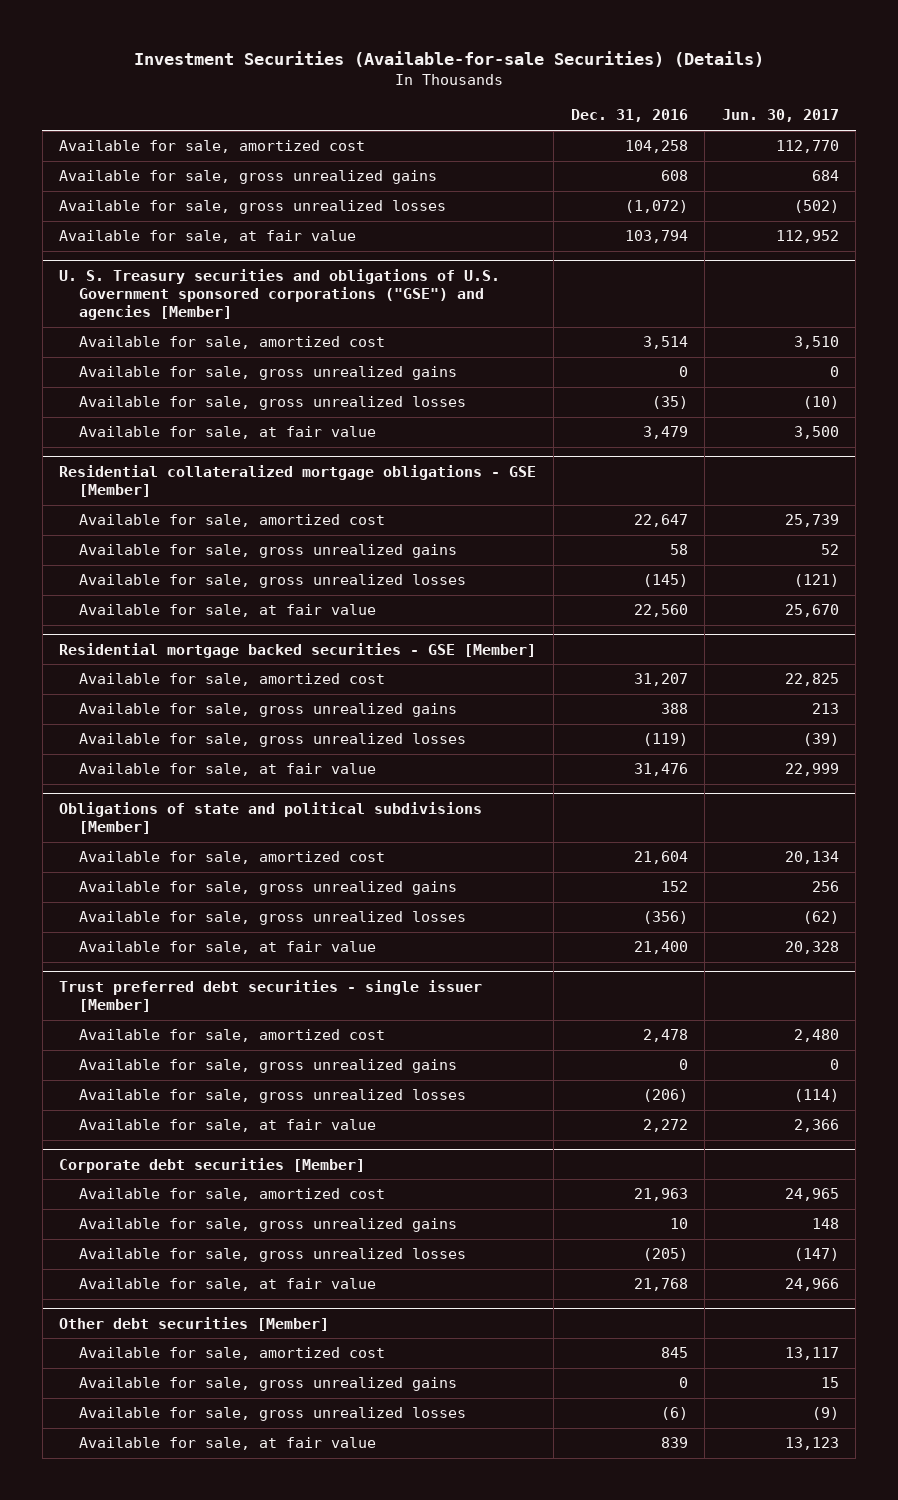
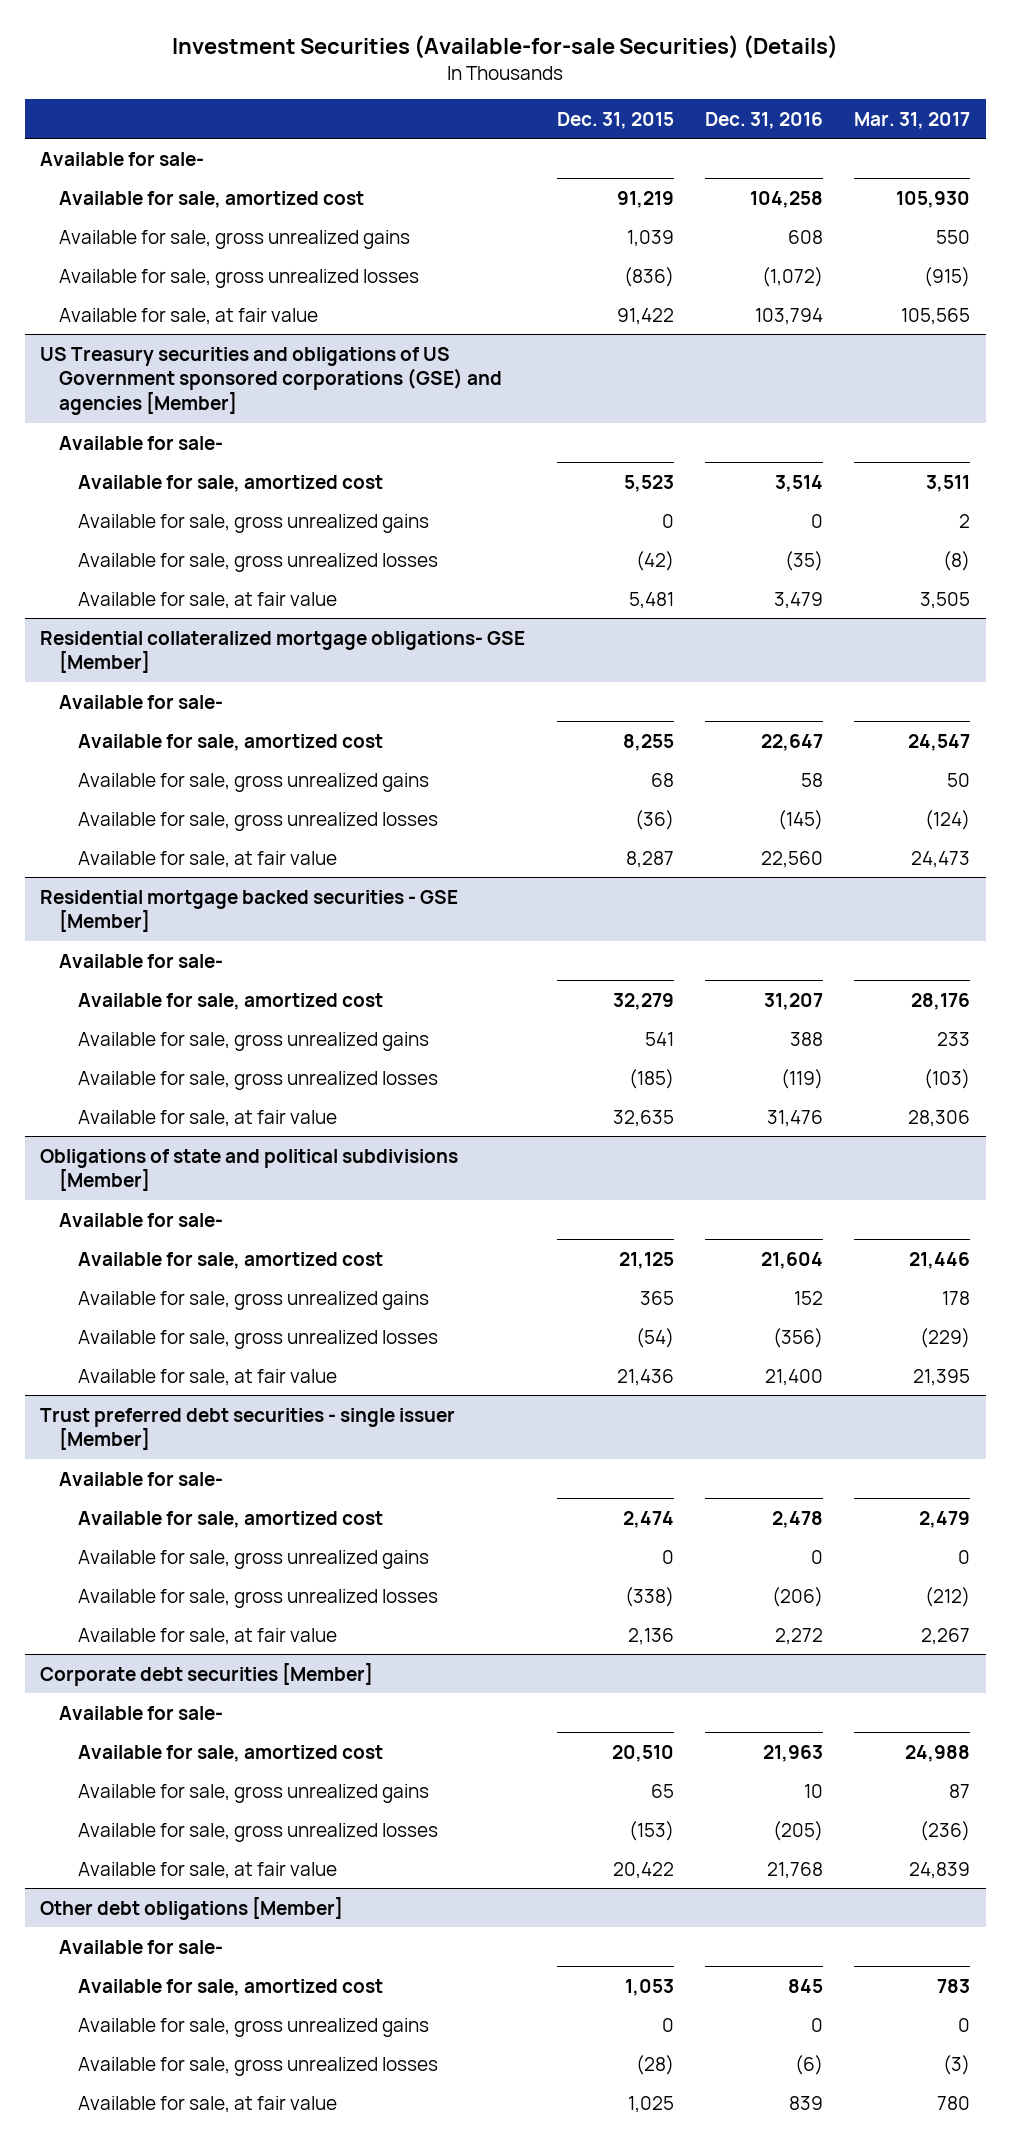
[721,109,839,123] Jun. 30, 2017 -> none
none -> [556,111,674,129] Dec. 31, 2015
none -> [854,111,971,129] Mar. 31, 2017
none -> [40,151,205,166] Available for sale-
[59,268,501,321] U. S. Treasury securities and obligations of U.S. Government sponsored corporations ("GSE") and agencies [Member] -> [40,346,503,416] US Treasury securities and obligations of US Government sponsored corporations (GSE) and agencies [Member]
none -> [59,435,224,450] Available for sale-
[59,464,537,497] Residential collateralized mortgage obligations - GSE [Member] -> [40,630,526,674] Residential collateralized mortgage obligations- GSE [Member]
none -> [59,694,224,709] Available for sale-
none -> [59,953,224,968] Available for sale-
none -> [59,1212,224,1227] Available for sale-
none -> [59,1471,224,1486] Available for sale-
none -> [59,1705,224,1720] Available for sale-
[59,1316,330,1331] Other debt securities [Member] -> [40,1896,344,1920] Other debt obligations [Member]
none -> [59,1939,224,1954] Available for sale-

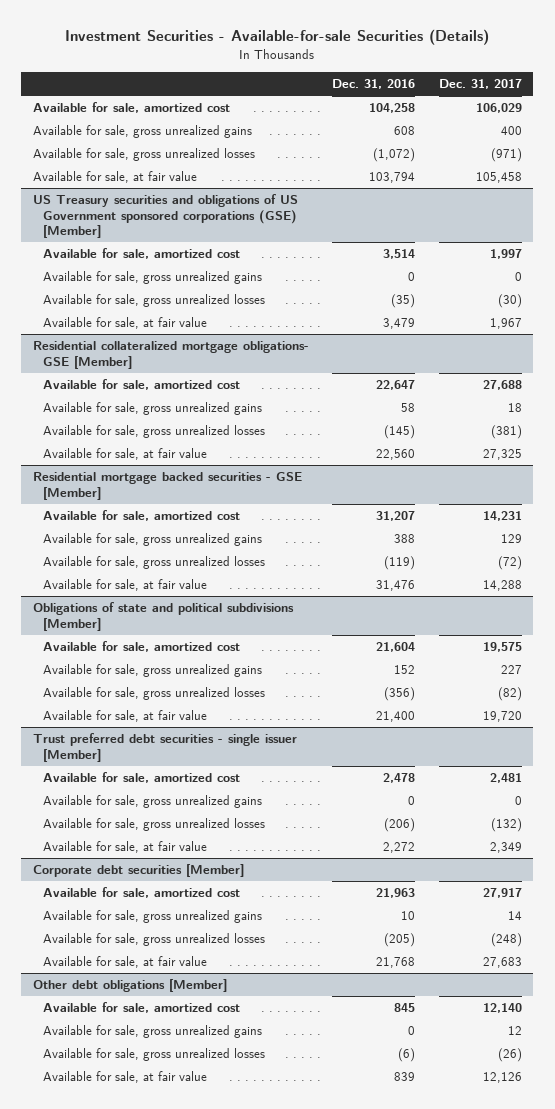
[172,35,839,60] Investment Securities (Available-for-sale Securities) (Details) -> [65,29,490,46] Investment Securities - Available-for-sale Securities (Details)
[556,111,674,129] Dec. 31, 2015 -> none
[854,111,971,129] Mar. 31, 2017 -> none
none -> [438,79,522,90] Dec. 31, 2017
[40,151,205,166] Available for sale- -> none
[59,435,224,450] Available for sale- -> none
[40,346,503,416] US Treasury securities and obligations of US Government sponsored corporations (GSE) and agencies [Member] -> [32,194,298,238] US Treasury securities and obligations of US Government sponsored corporations (GSE) [Member]
[59,694,224,709] Available for sale- -> none
[59,953,224,968] Available for sale- -> none
[59,1212,224,1227] Available for sale- -> none
[59,1471,224,1486] Available for sale- -> none
[59,1705,224,1720] Available for sale- -> none
[59,1939,224,1954] Available for sale- -> none

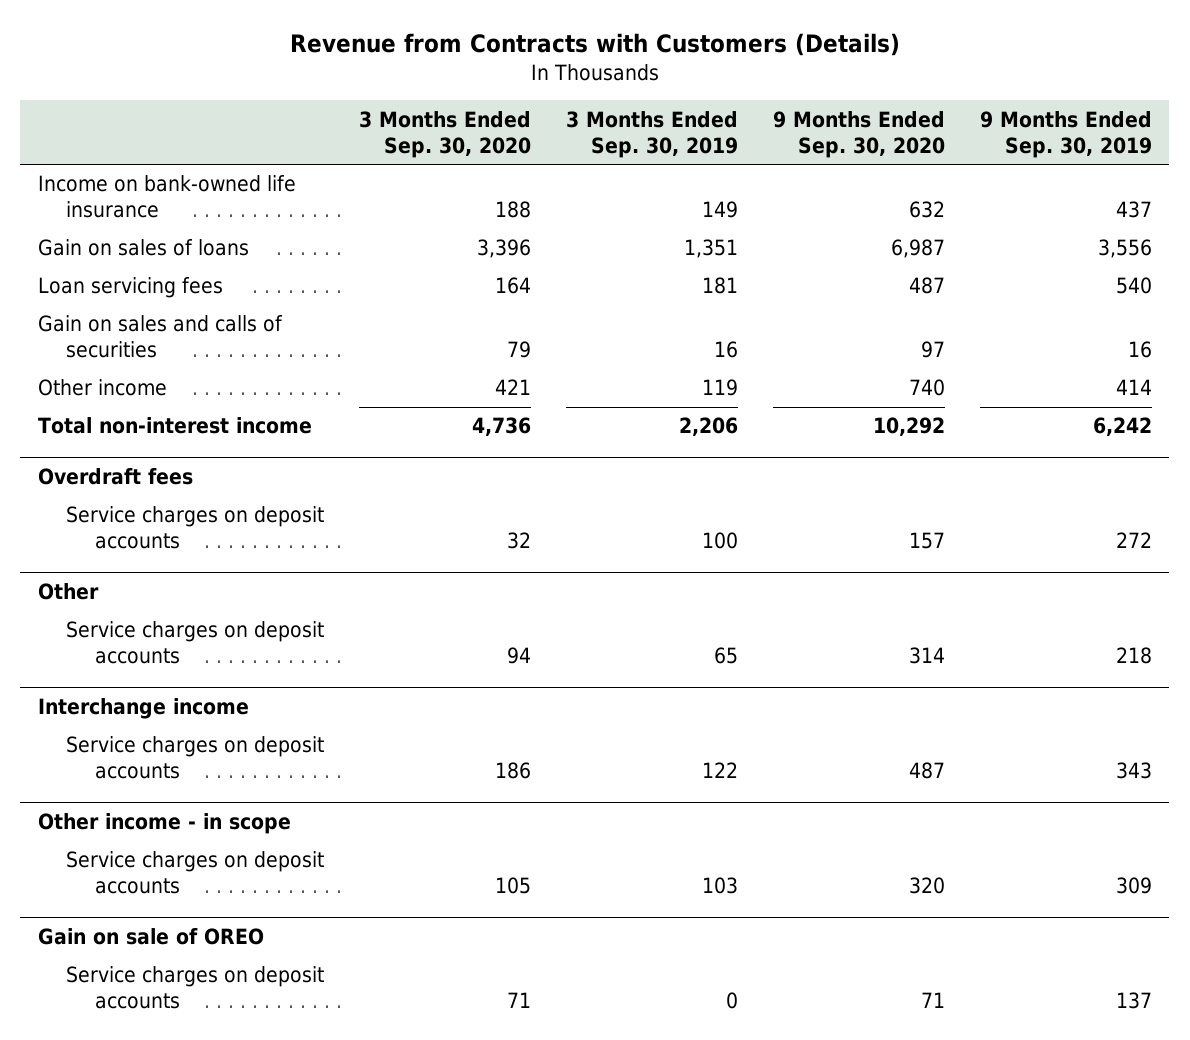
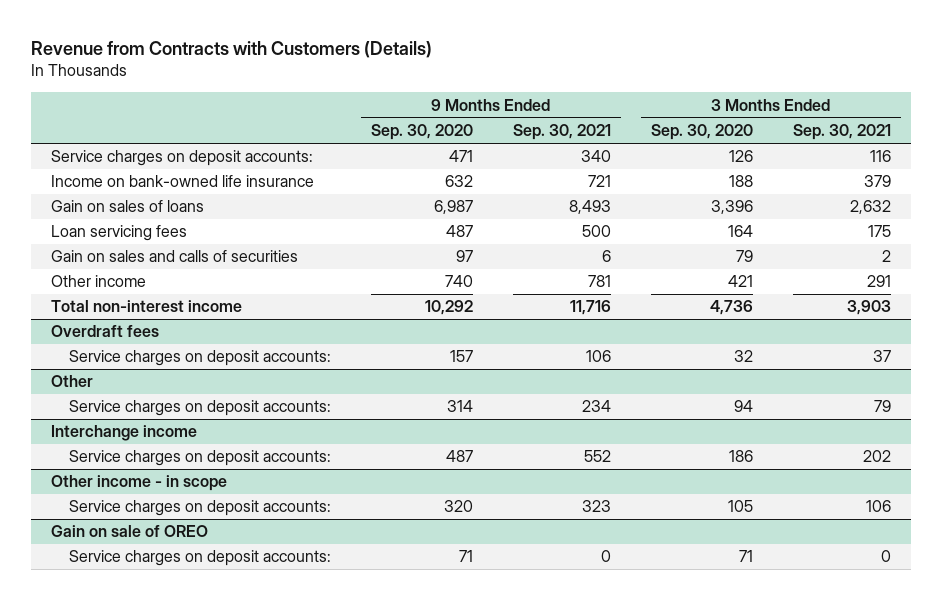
[565,110,738,158] 3 Months Ended Sep. 30, 2019 -> none
[979,110,1152,158] 9 Months Ended Sep. 30, 2019 -> none
none -> [512,124,611,141] Sep. 30, 2021
none -> [792,124,891,141] Sep. 30, 2021
none -> [50,150,313,167] Service charges on deposit accounts:
[66,506,325,550] Service charges on deposit accounts -> [68,350,331,367] Service charges on deposit accounts:
[66,621,325,665] Service charges on deposit accounts -> [68,400,331,417] Service charges on deposit accounts:
[66,736,325,780] Service charges on deposit accounts -> [68,450,331,467] Service charges on deposit accounts:
[66,851,325,895] Service charges on deposit accounts -> [68,500,331,517] Service charges on deposit accounts:
[66,966,325,1010] Service charges on deposit accounts -> [68,550,331,567] Service charges on deposit accounts:

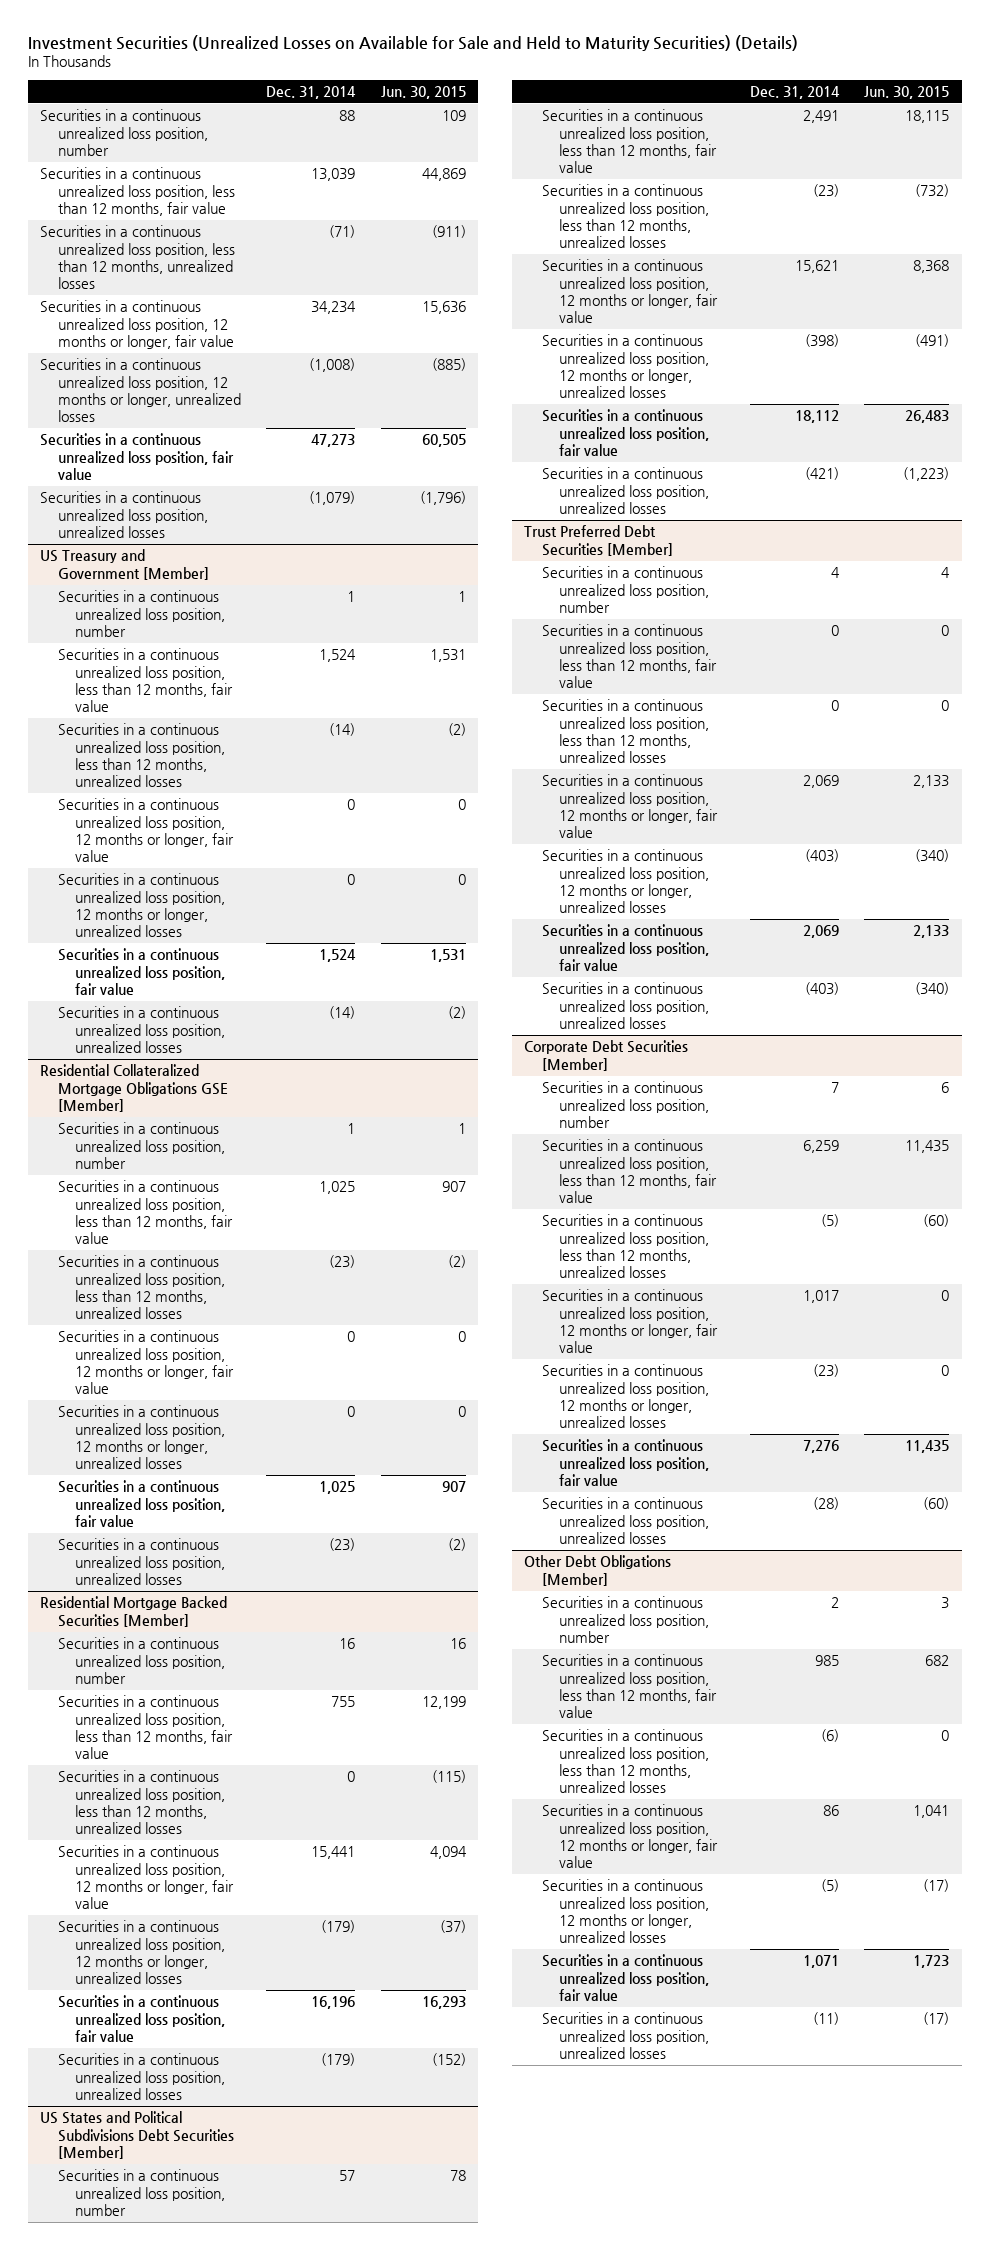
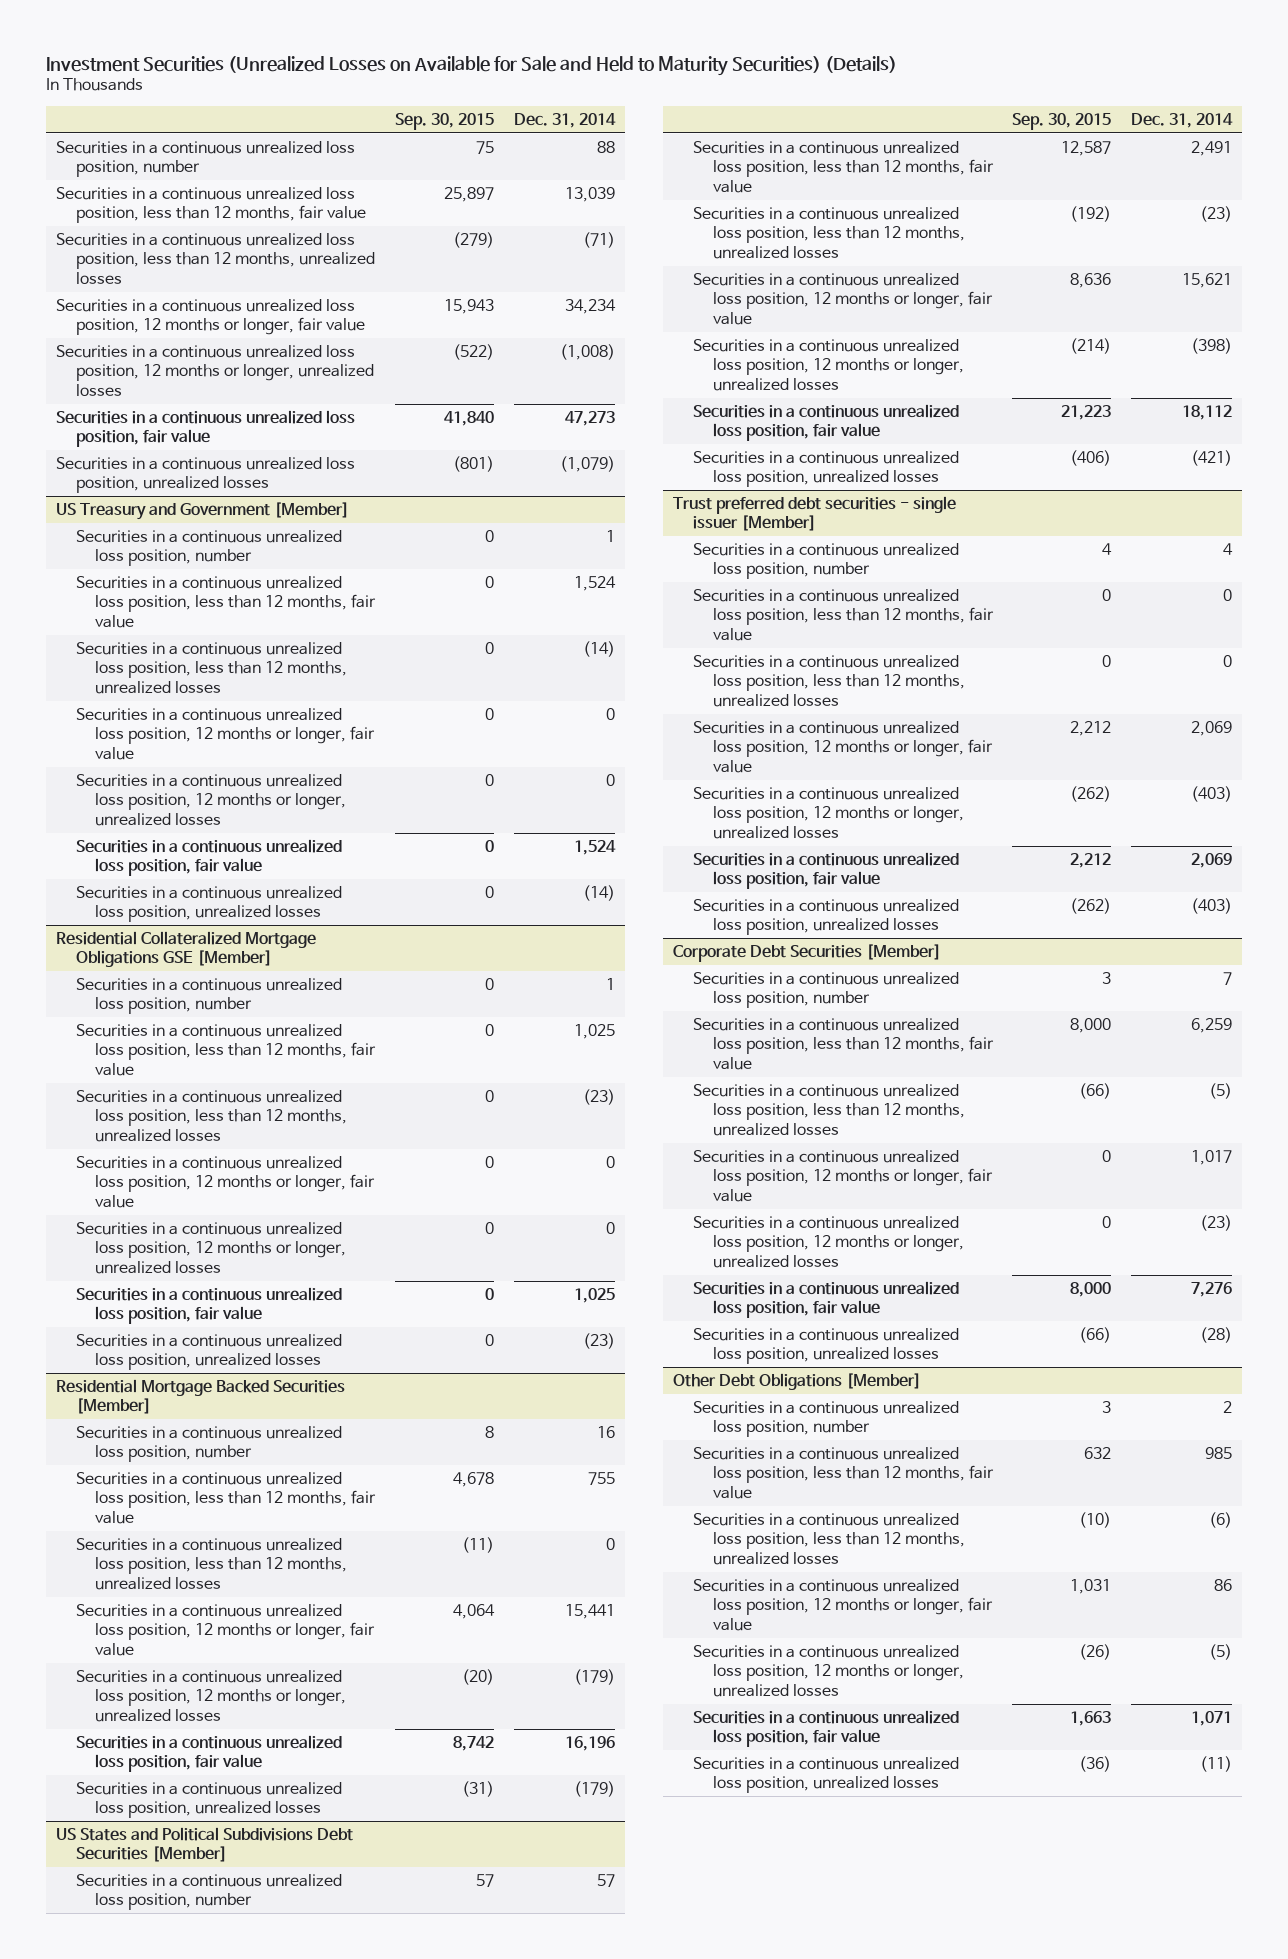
[380,85,466,99] Jun. 30, 2015 -> none
none -> [395,112,495,130] Sep. 30, 2015
[524,525,673,556] Trust Preferred Debt Securities [Member] -> [672,495,956,532] Trust preferred debt securities - single issuer [Member]

